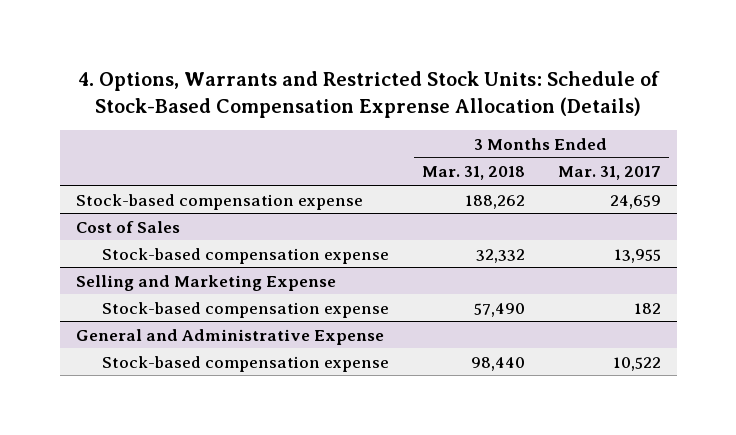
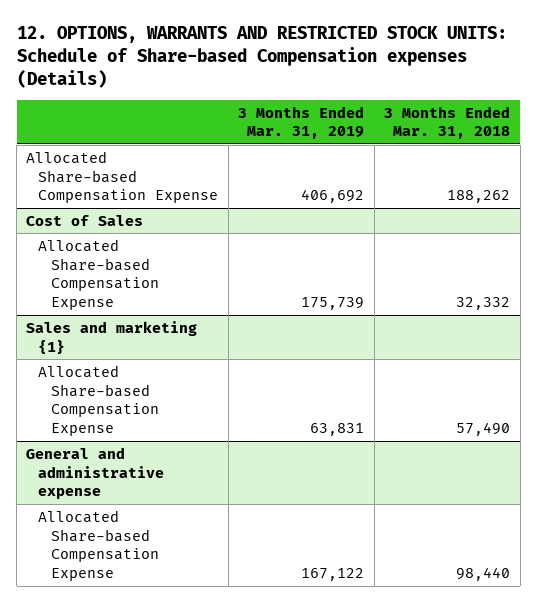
[78,71,661,119] 4. Options, Warrants and Restricted Stock Units: Schedule of Stock-Based Compensation Exprense Allocation (Details) -> [16,26,507,89] 12. OPTIONS, WARRANTS AND RESTRICTED STOCK UNITS: Schedule of Share-based Compensation expenses (Details)
[557,166,661,181] Mar. 31, 2017 -> none
none -> [238,105,365,140] 3 Months Ended Mar. 31, 2019
[75,193,363,210] Stock-based compensation expense -> [26,150,219,204] Allocated Share-based Compensation Expense
[102,247,390,264] Stock-based compensation expense -> [38,238,159,311] Allocated Share-based Compensation Expense
[75,274,336,291] Selling and Marketing Expense -> [26,320,198,354] Sales and marketing {1}
[102,301,390,318] Stock-based compensation expense -> [38,364,159,437] Allocated Share-based Compensation Expense
[75,328,384,345] General and Administrative Expense -> [26,446,165,500] General and administrative expense
[102,355,390,372] Stock-based compensation expense -> [38,509,159,582] Allocated Share-based Compensation Expense

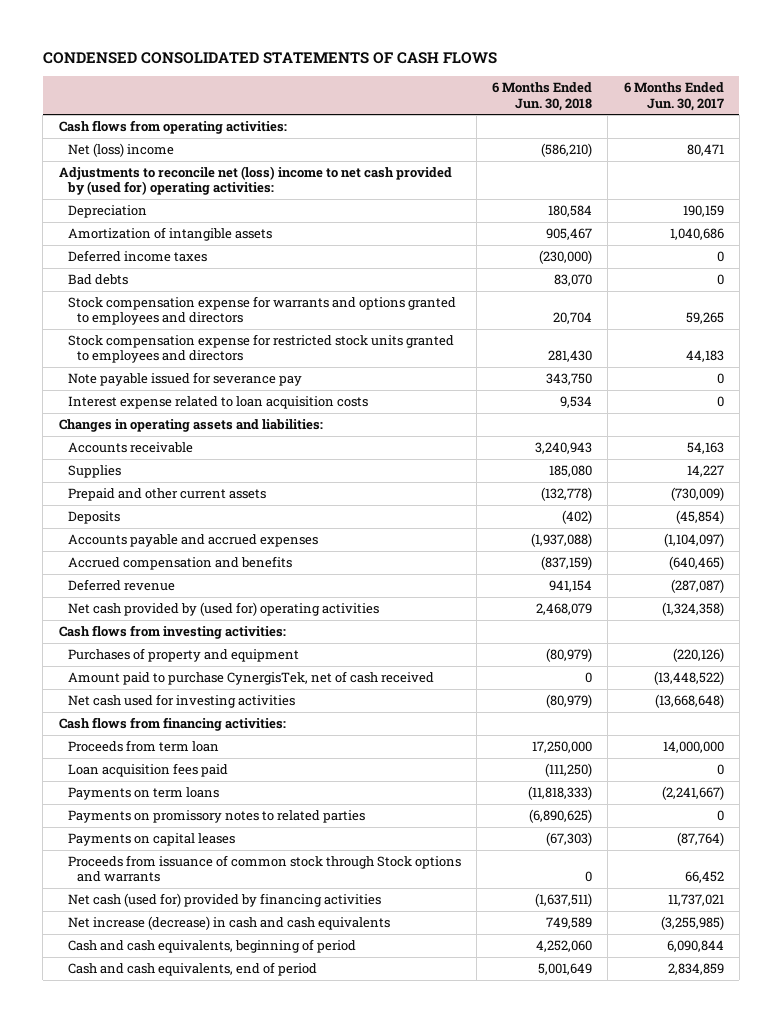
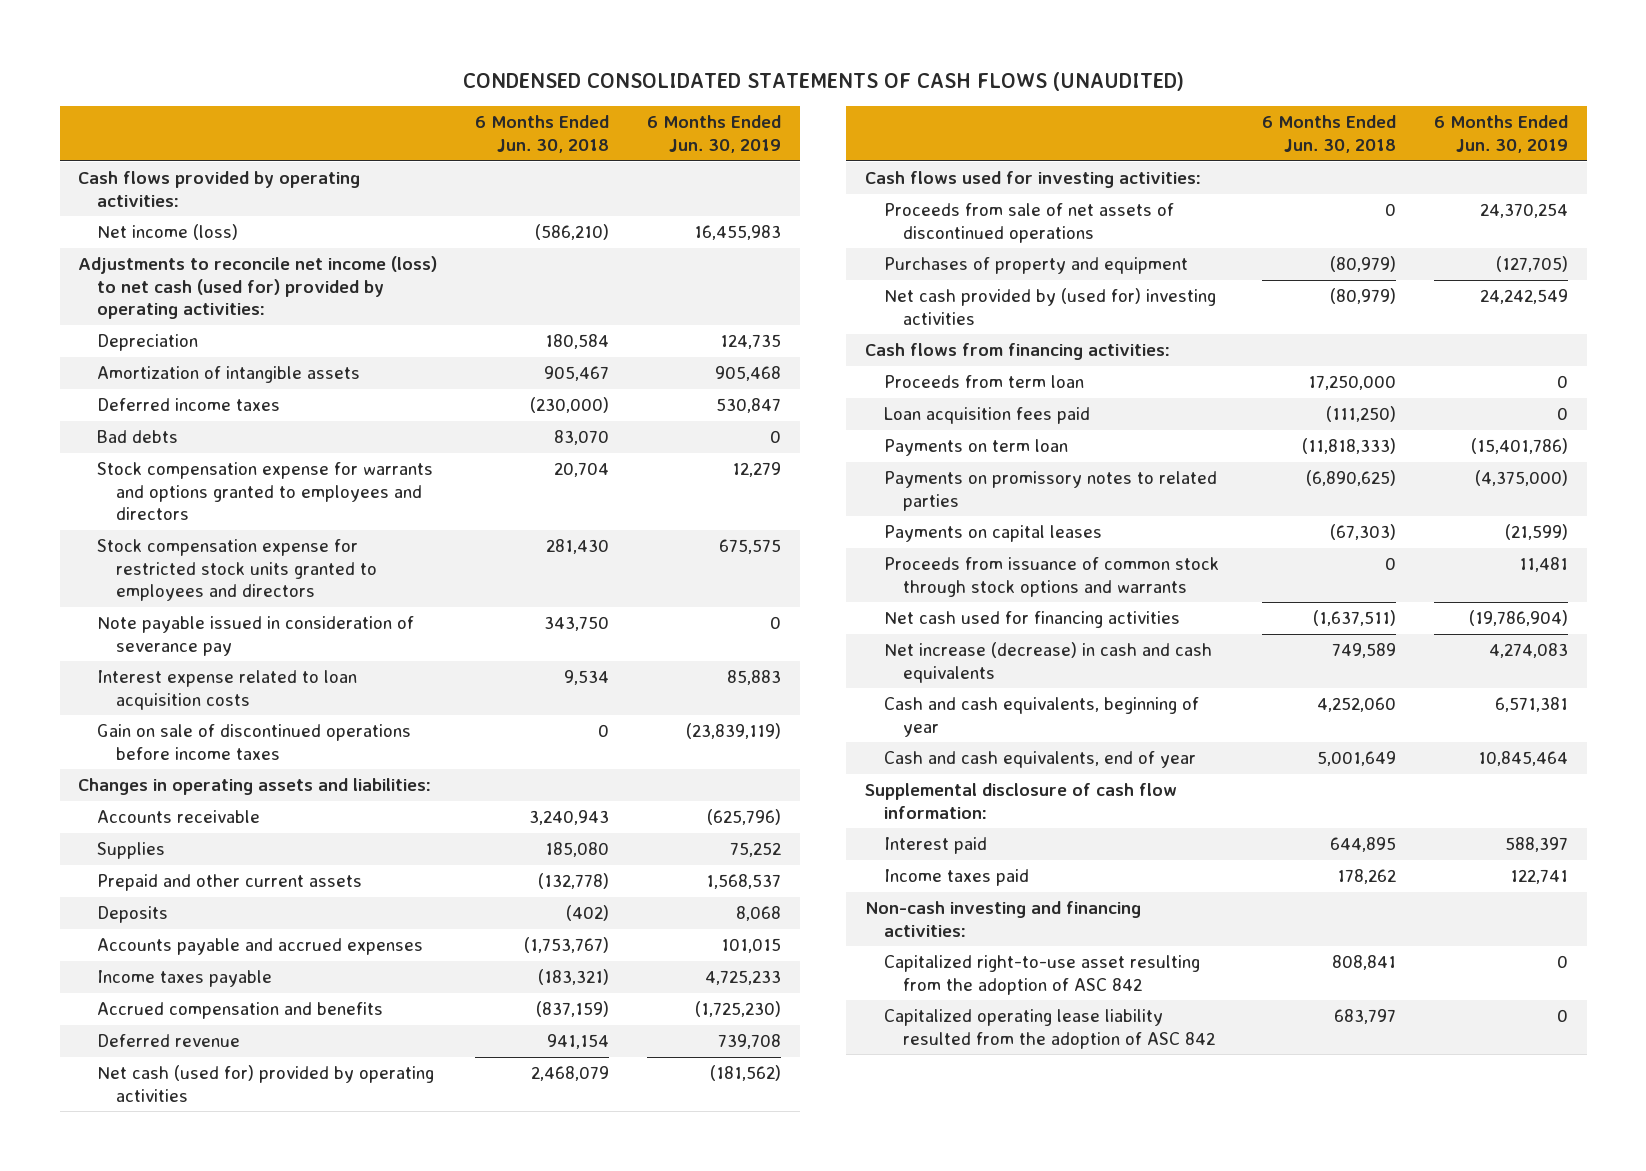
[42,52,497,65] CONDENSED CONSOLIDATED STATEMENTS OF CASH FLOWS -> [463,72,1185,92] CONDENSED CONSOLIDATED STATEMENTS OF CASH FLOWS (UNAUDITED)
[623,82,724,111] 6 Months Ended Jun. 30, 2017 -> none
none -> [647,115,782,153] 6 Months Ended Jun. 30, 2019
[58,119,287,134] Cash flows from operating activities: -> [78,171,361,207] Cash flows provided by operating activities:
[67,142,174,157] Net (loss) income -> [97,224,239,241] Net income (loss)
[58,165,452,196] Adjustments to reconcile net (loss) income to net cash provided by (used for) operating activities: -> [78,256,438,319] Adjustments to reconcile net income (loss) to net cash (used for) provided by operating activities:
[67,371,302,386] Note payable issued for severance pay -> [97,616,415,656] Note payable issued in consideration of severance pay
none -> [97,724,412,760] Gain on sale of discontinued operations before income taxes
[531,532,593,547] (1,937,088) -> [524,937,610,954] (1,753,767)
none -> [97,970,273,988] Income taxes payable
[67,601,379,616] Net cash provided by (used for) operating activities -> [97,1065,435,1102] Net cash (used for) provided by operating activities
[58,624,286,639] Cash flows from investing activities: -> [865,171,1202,189] Cash flows used for investing activities:
none -> [883,203,1174,243] Proceeds from sale of net assets of discontinued operations
[67,670,434,685] Amount paid to purchase CynergisTek, net of cash received -> none
[67,693,295,708] Net cash used for investing activities -> [883,288,1216,325] Net cash provided by (used for) investing activities
[67,786,219,800] Payments on term loans -> [883,439,1068,457] Payments on term loan
[67,854,461,883] Proceeds from issuance of common stock through Stock options and warrants -> [883,557,1219,597] Proceeds from issuance of common stock through stock options and warrants
[67,892,381,907] Net cash (used for) provided by financing activities -> [883,611,1180,629] Net cash used for financing activities
[67,938,356,953] Cash and cash equivalents, beginning of period -> [883,697,1199,737] Cash and cash equivalents, beginning of year
[67,961,317,976] Cash and cash equivalents, end of period -> [883,751,1196,769] Cash and cash equivalents, end of year
none -> [865,783,1178,819] Supplemental disclosure of cash flow information:
none -> [883,837,987,855] Interest paid
none -> [883,869,1029,887] Income taxes paid
none -> [865,901,1142,937] Non-cash investing and financing activities:
none -> [883,955,1200,995] Capitalized right-to-use asset resulting from the adoption of ASC 842
none -> [883,1009,1215,1049] Capitalized operating lease liability resulted from the adoption of ASC 842

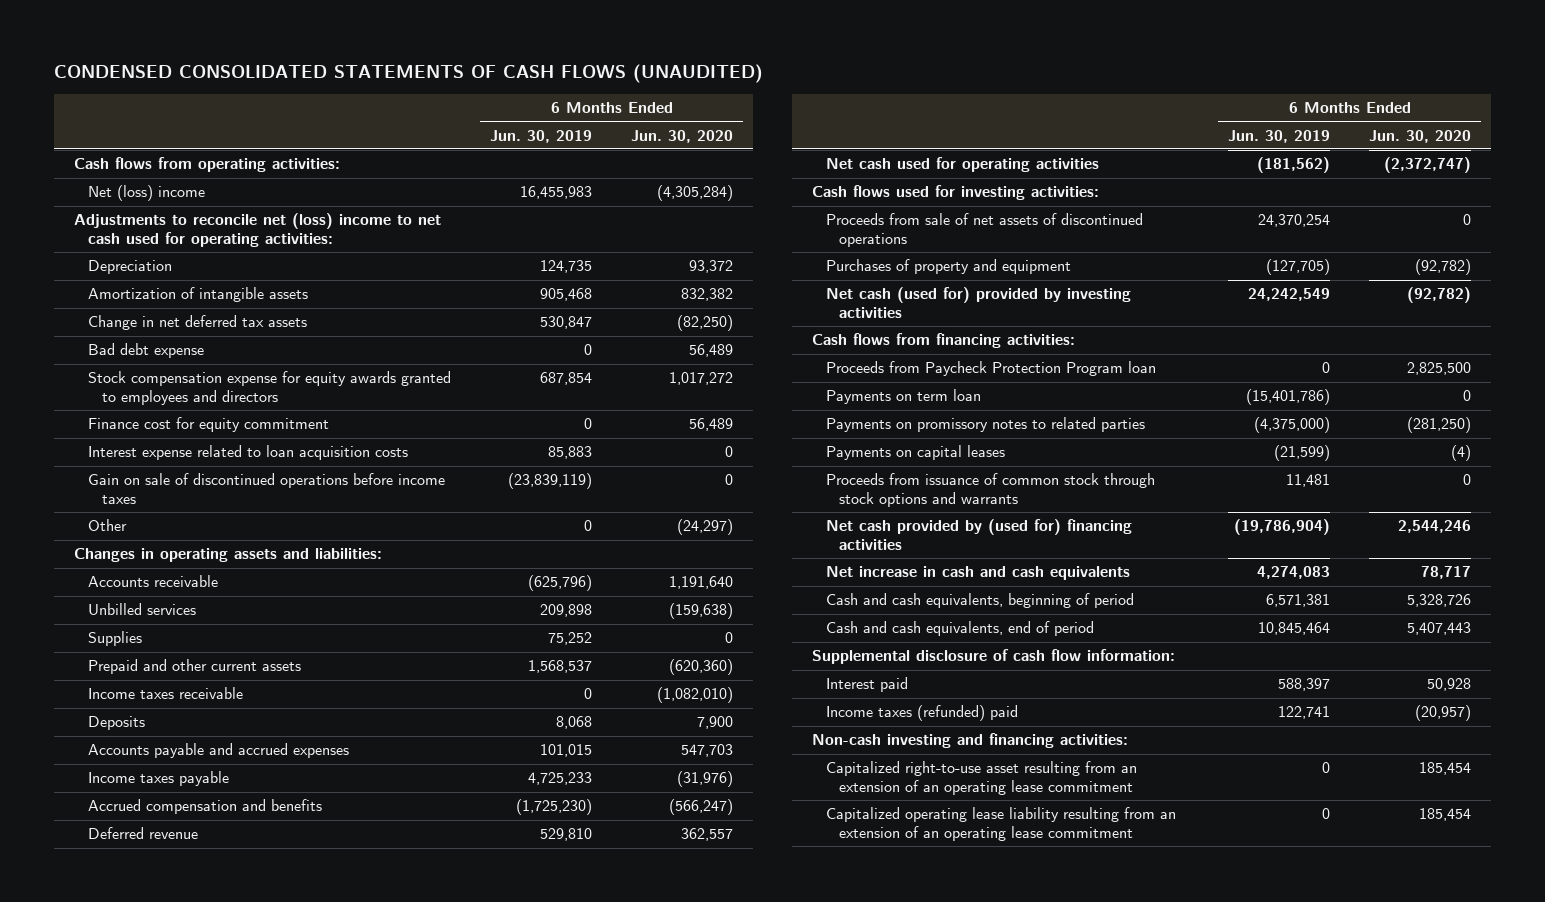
[475,115,610,153] 6 Months Ended Jun. 30, 2018 -> none
none -> [631,129,734,143] Jun. 30, 2020
[78,171,361,207] Cash flows provided by operating activities: -> [73,157,340,173] Cash flows from operating activities:
[97,224,239,241] Net income (loss) -> [87,185,205,202] Net (loss) income
[78,256,438,319] Adjustments to reconcile net income (loss) to net cash (used for) provided by operating activities: -> [73,213,441,247] Adjustments to reconcile net (loss) income to net cash used for operating activities:
[97,539,377,601] Stock compensation expense for restricted stock units granted to employees and directors -> none
[97,616,415,656] Note payable issued in consideration of severance pay -> none
[97,398,281,412] Deferred income taxes -> [87,315,307,331] Change in net deferred tax assets
[97,430,179,444] Bad debts -> [87,343,204,359] Bad debt expense
[97,462,434,520] Stock compensation expense for warrants and options granted to employees and directors -> [87,371,451,405] Stock compensation expense for equity awards granted to employees and directors
[732,462,782,478] 12,279 -> [540,372,593,386] 687,854
none -> [87,417,329,433] Finance cost for equity commitment
none -> [87,519,127,532] Other
none -> [87,603,196,616] Unbilled services
none -> [87,687,243,700] Income taxes receivable
[718,1034,782,1050] 739,708 -> [540,828,593,842] 529,810
[97,1065,435,1102] Net cash (used for) provided by operating activities -> [825,157,1099,173] Net cash used for operating activities
[883,288,1216,325] Net cash provided by (used for) investing activities -> [825,287,1131,318] Net cash (used for) provided by investing activities
[883,375,1084,389] Proceeds from term loan -> none
[883,407,1090,425] Loan acquisition fees paid -> none
none -> [825,361,1156,377] Proceeds from Paycheck Protection Program loan
[883,611,1180,629] Net cash used for financing activities -> [825,519,1132,550] Net cash provided by (used for) financing activities
[883,642,1212,683] Net increase (decrease) in cash and cash equivalents -> [825,566,1130,581] Net increase in cash and cash equivalents
[883,697,1199,737] Cash and cash equivalents, beginning of year -> [825,593,1134,609] Cash and cash equivalents, beginning of period
[883,751,1196,769] Cash and cash equivalents, end of year -> [825,621,1094,637] Cash and cash equivalents, end of period
[883,869,1029,887] Income taxes paid -> [825,705,1018,722] Income taxes (refunded) paid
[883,955,1200,995] Capitalized right-to-use asset resulting from the adoption of ASC 842 -> none
[883,1009,1215,1049] Capitalized operating lease liability resulted from the adoption of ASC 842 -> none
none -> [825,761,1137,795] Capitalized right-to-use asset resulting from an extension of an operating lease commitment
none -> [825,807,1176,841] Capitalized operating lease liability resulting from an extension of an operating lease commitment

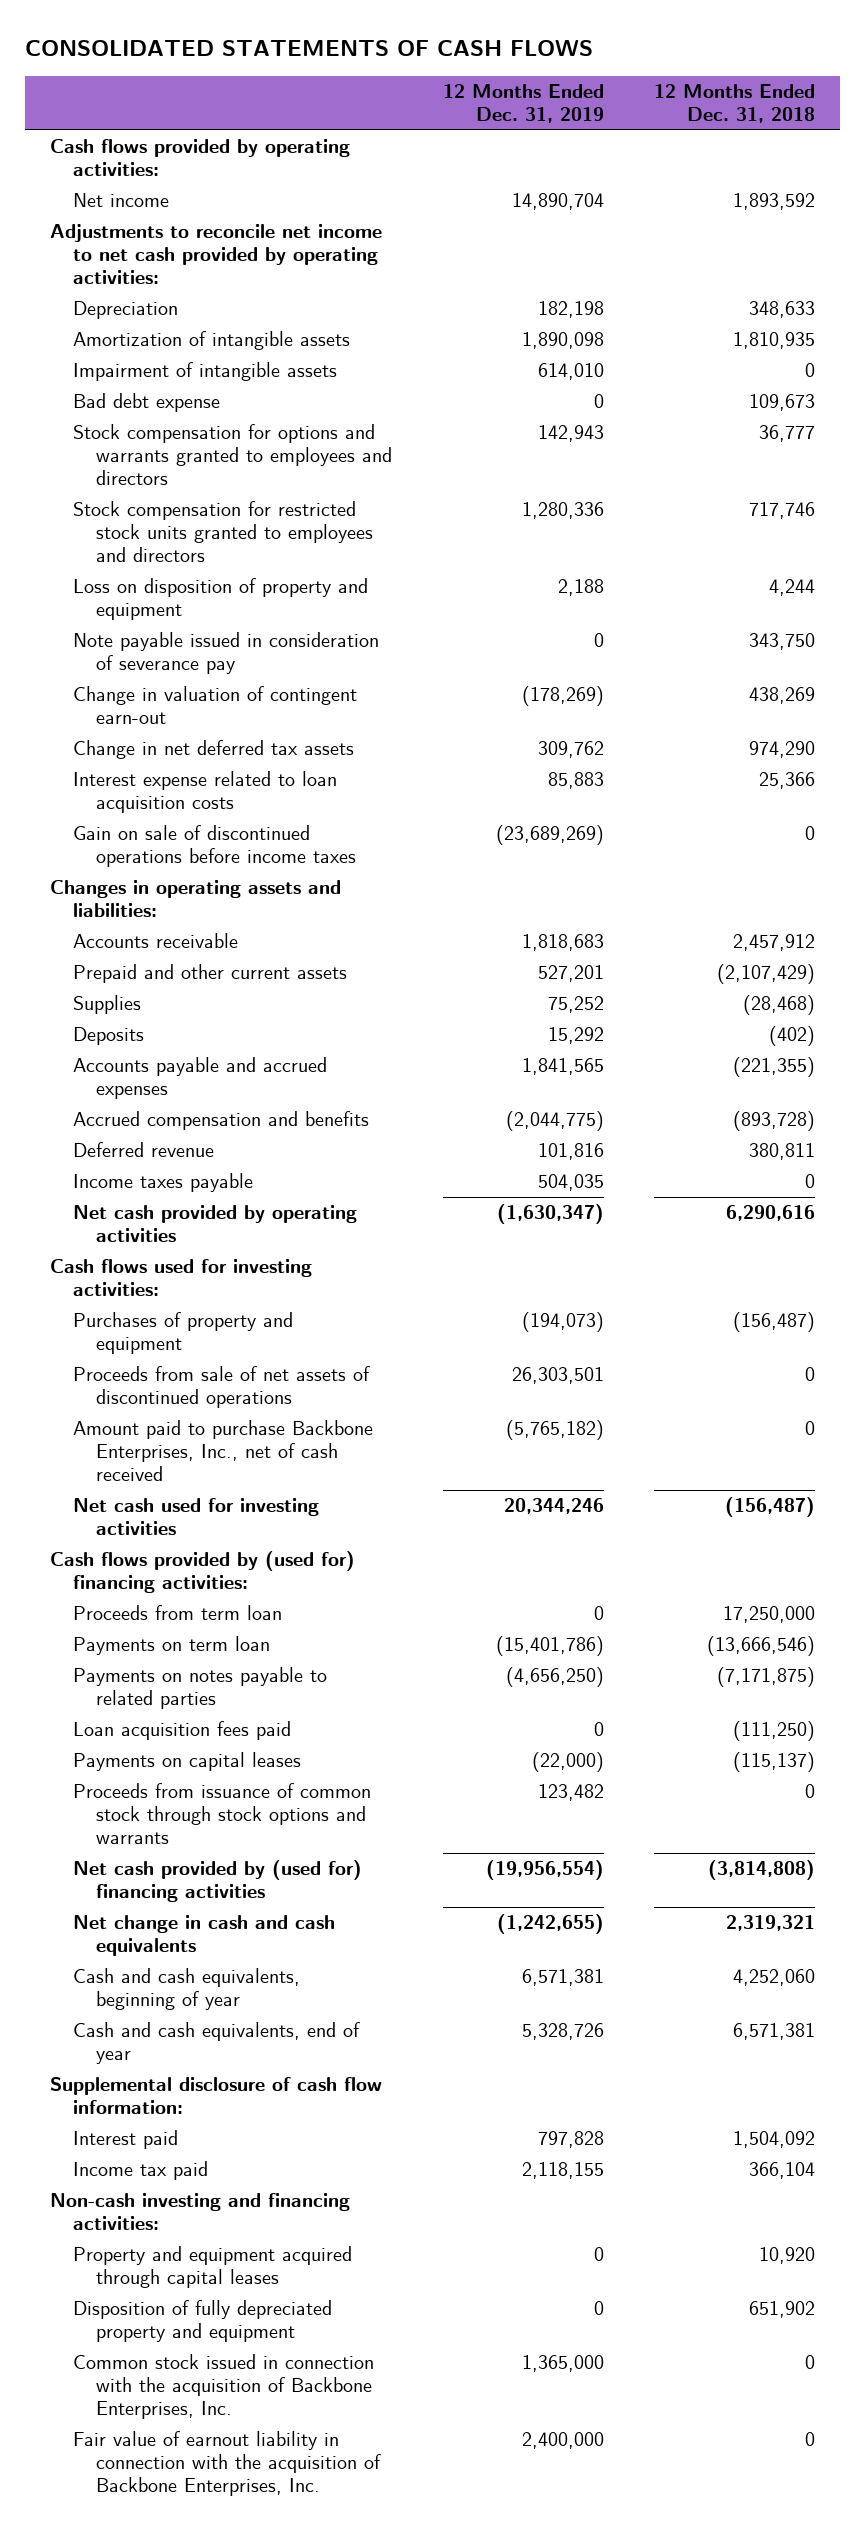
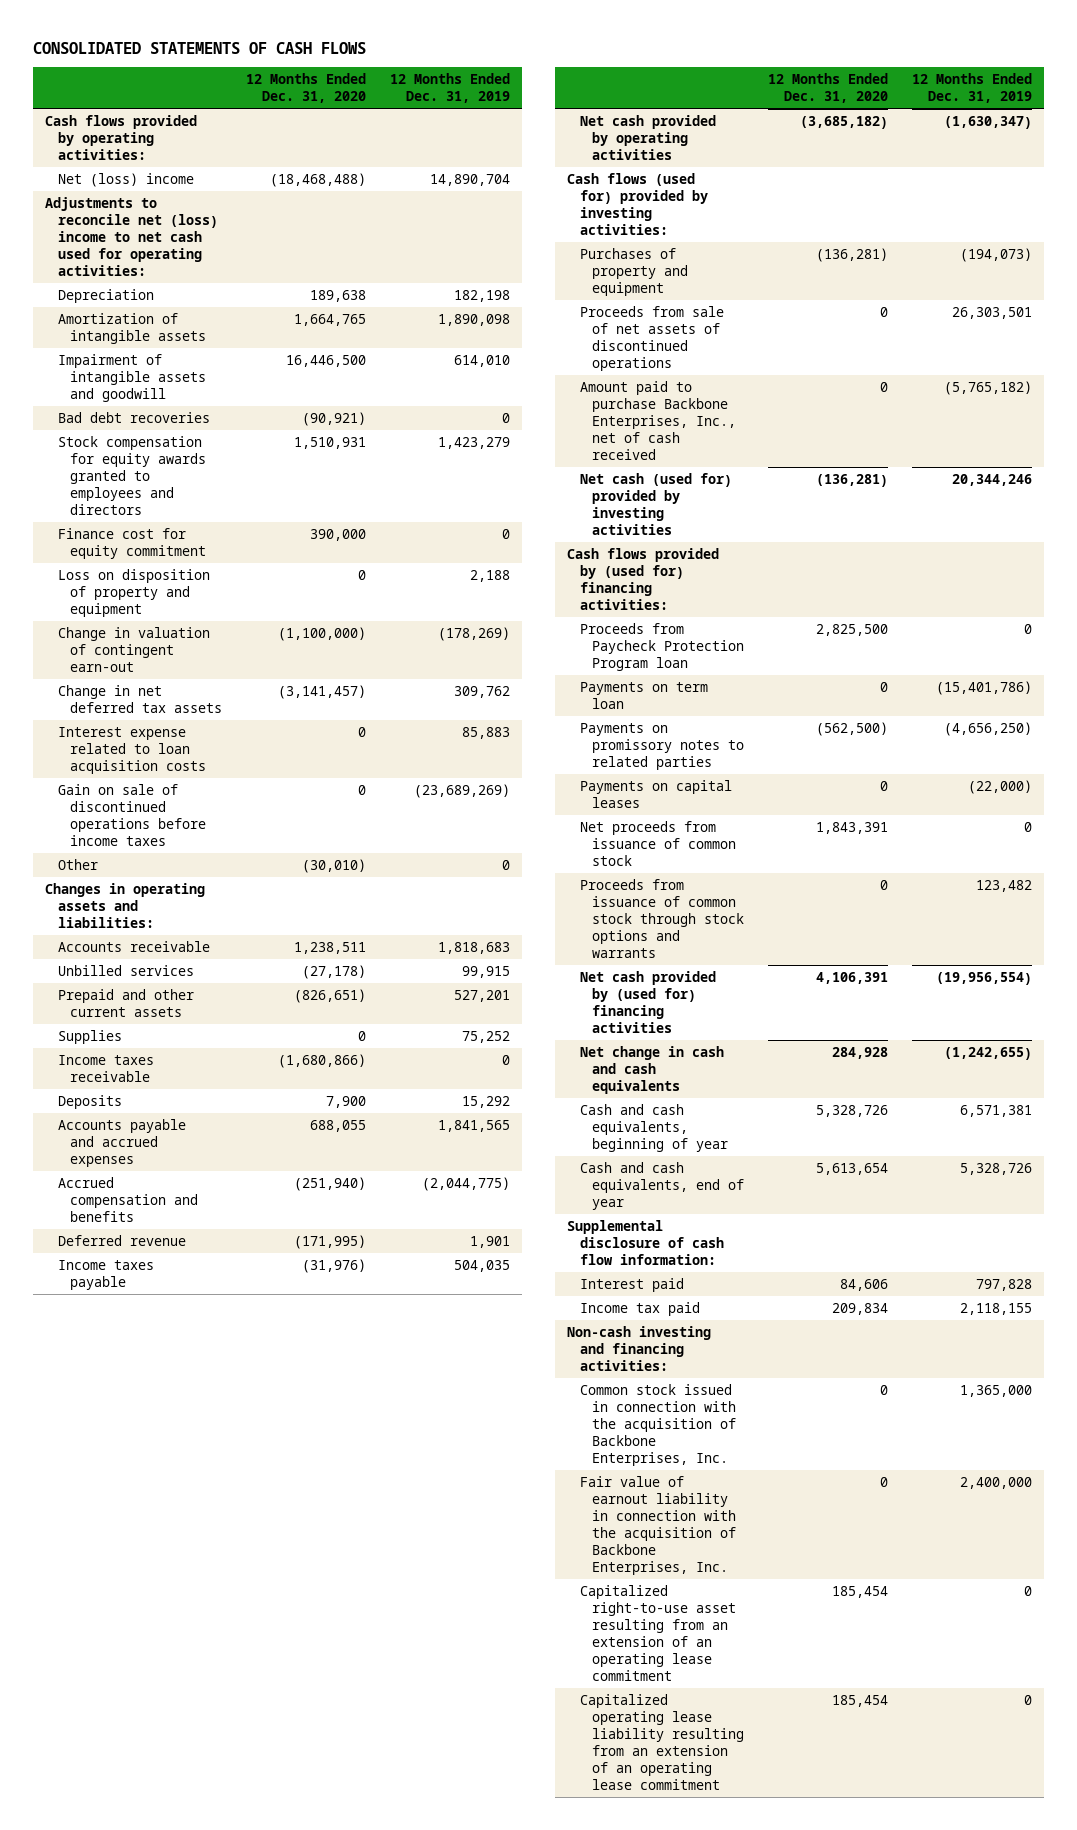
[653,84,815,124] 12 Months Ended Dec. 31, 2018 -> none
none -> [245,73,366,104] 12 Months Ended Dec. 31, 2020
[73,193,170,208] Net income -> [57,172,194,187] Net (loss) income
[50,224,383,285] Adjustments to reconcile net income to net cash provided by operating activities: -> [45,196,218,277] Adjustments to reconcile net (loss) income to net cash used for operating activities:
[73,501,374,563] Stock compensation for restricted stock units granted to employees and directors -> none
[73,362,338,382] Impairment of intangible assets -> [57,353,206,402] Impairment of intangible assets and goodwill
[73,393,221,413] Bad debt expense -> [57,411,210,423] Bad debt recoveries
[73,424,393,486] Stock compensation for options and warrants granted to employees and directors -> [57,435,206,516] Stock compensation for equity awards granted to employees and directors
[537,425,604,443] 142,943 -> [437,436,510,449] 1,423,279
none -> [57,527,206,559] Finance cost for equity commitment
[73,632,380,675] Note payable issued in consideration of severance pay -> none
none -> [57,858,98,870] Other
none -> [57,964,194,976] Unbilled services
none -> [57,1054,154,1082] Income taxes receivable
[537,1143,604,1161] 101,816 -> [469,1235,510,1248] 1,901
[50,1259,313,1297] Cash flows used for investing activities: -> [567,172,708,235] Cash flows (used for) provided by investing activities:
[73,1498,320,1536] Net cash used for investing activities -> [579,472,732,535] Net cash (used for) provided by investing activities
[73,1605,283,1621] Proceeds from term loan -> none
none -> [579,622,745,671] Proceeds from Paycheck Protection Program loan
[73,1721,292,1741] Loan acquisition fees paid -> none
[73,1667,328,1710] Payments on notes payable to related parties -> [579,722,745,770] Payments on promissory notes to related parties
none -> [579,820,737,866] Net proceeds from issuance of common stock
[73,2246,353,2289] Property and equipment acquired through capital leases -> none
[73,2300,333,2343] Disposition of fully depreciated property and equipment -> none
none -> [579,1584,737,1682] Capitalized right-to-use asset resulting from an extension of an operating lease commitment
none -> [579,1693,745,1791] Capitalized operating lease liability resulting from an extension of an operating lease commitment

